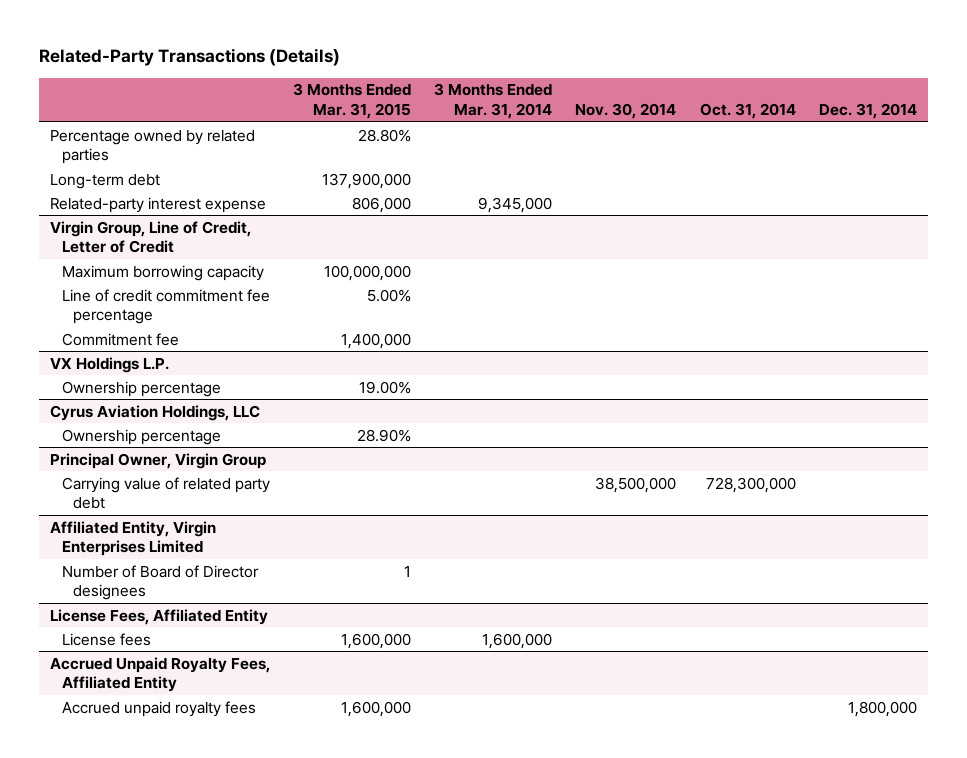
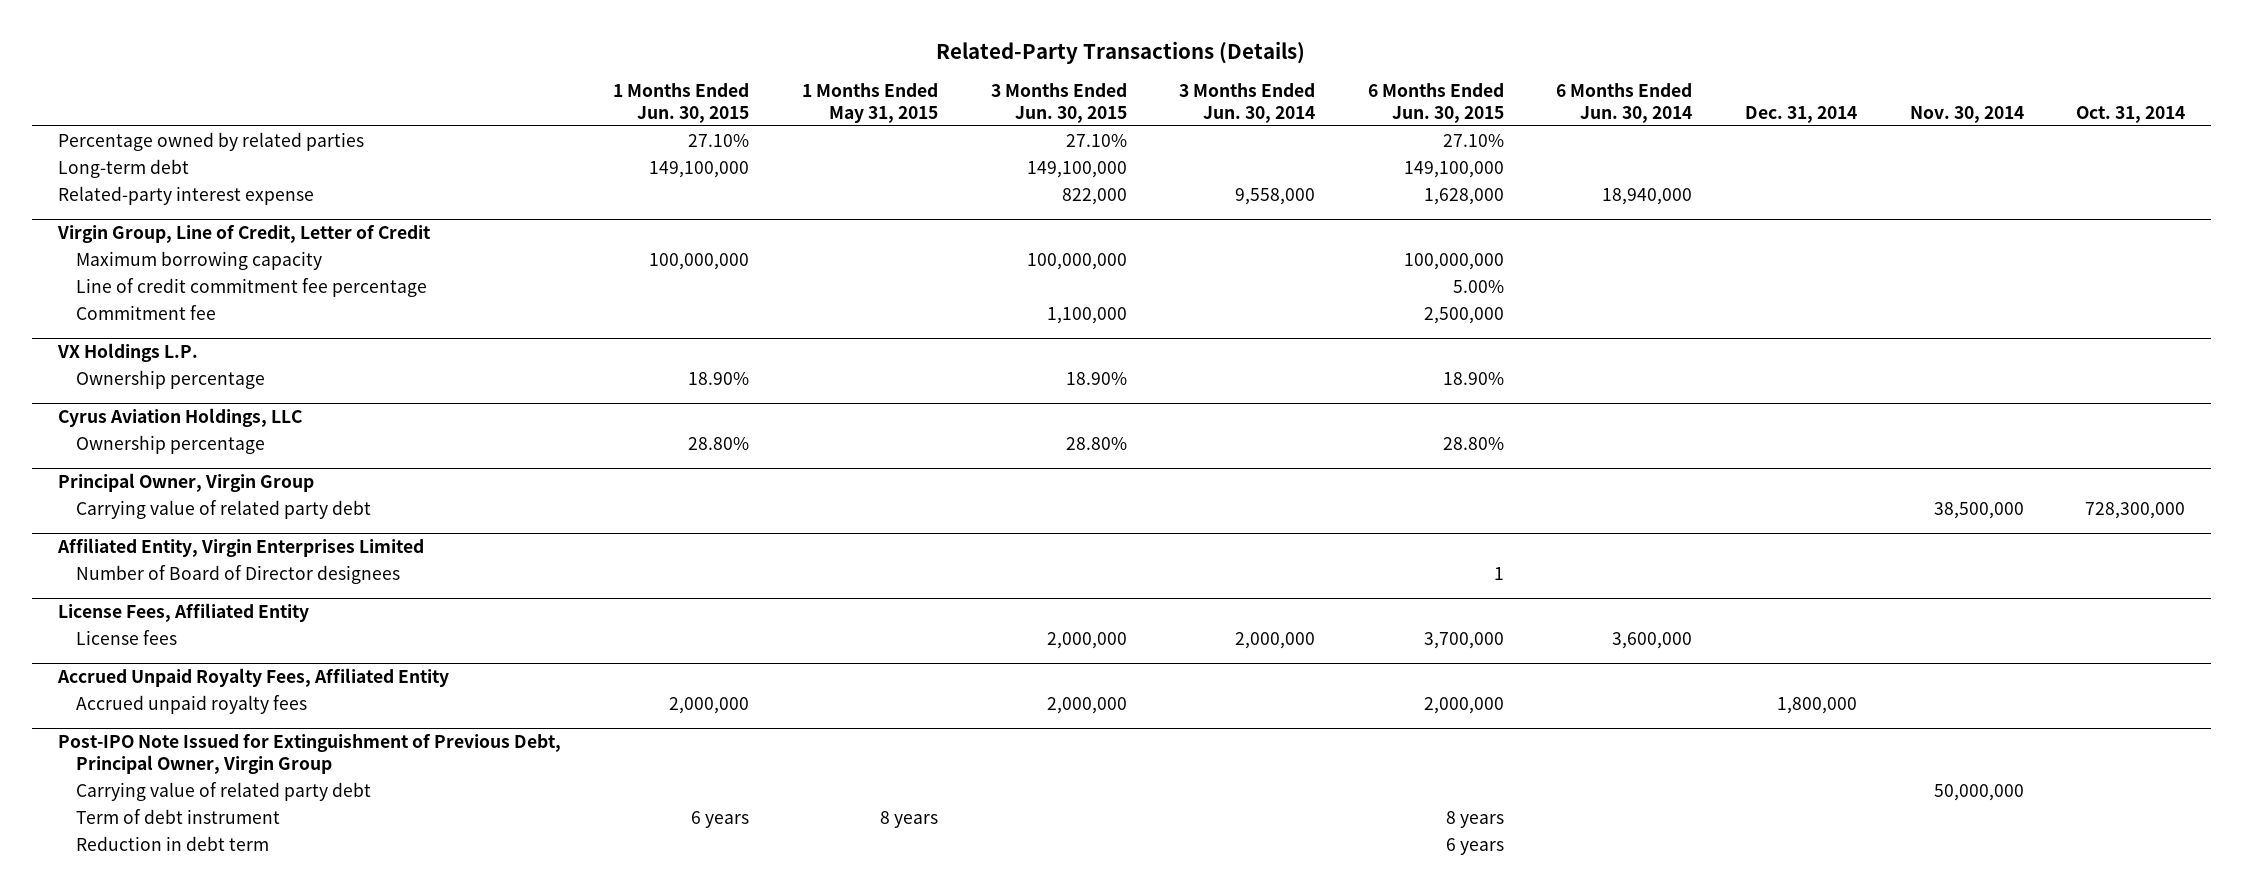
[293,83,412,120] 3 Months Ended Mar. 31, 2015 -> none
[434,83,553,120] 3 Months Ended Mar. 31, 2014 -> none
none -> [613,82,750,123] 1 Months Ended Jun. 30, 2015
none -> [802,82,939,123] 1 Months Ended May 31, 2015
none -> [990,82,1127,123] 3 Months Ended Jun. 30, 2015
none -> [1179,82,1316,123] 3 Months Ended Jun. 30, 2014
none -> [1367,82,1504,123] 6 Months Ended Jun. 30, 2015
none -> [1556,82,1693,123] 6 Months Ended Jun. 30, 2014
none -> [57,733,561,775] Post-IPO Note Issued for Extinguishment of Previous Debt, Principal Owner, Virgin Group
none -> [76,782,372,802] Carrying value of related party debt
none -> [76,809,281,825] Term of debt instrument
none -> [76,836,270,852] Reduction in debt term

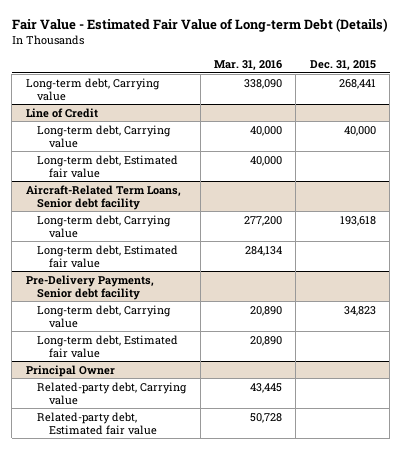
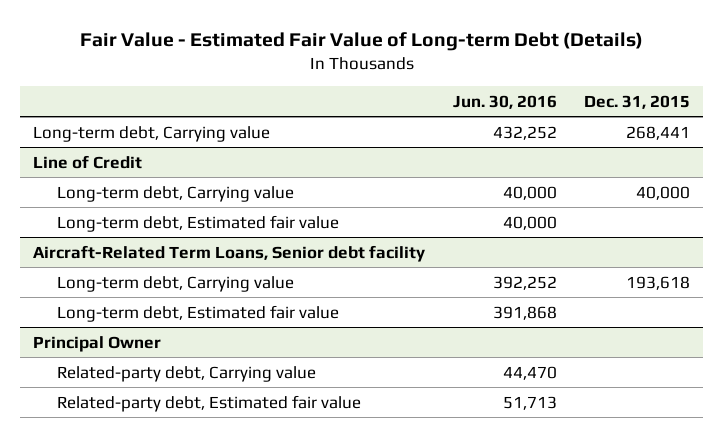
[214,60,283,71] Mar. 31, 2016 -> none
none -> [452,94,557,109] Jun. 30, 2016
[25,274,154,300] Pre-Delivery Payments, Senior debt facility -> none
[37,304,172,328] Long-term debt, Carrying value -> none
[37,334,179,358] Long-term debt, Estimated fair value -> none

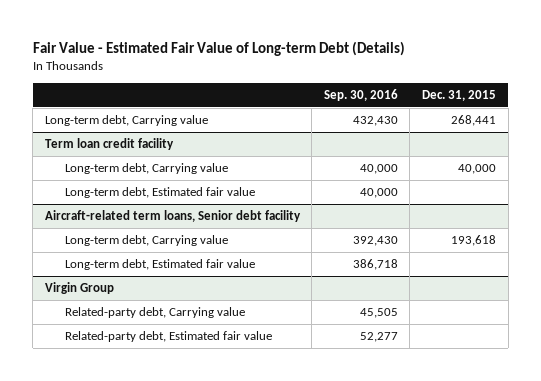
[452,94,557,109] Jun. 30, 2016 -> none
none -> [323,89,398,102] Sep. 30, 2016
[33,154,143,169] Line of Credit -> [44,137,174,150] Term loan credit facility
[33,244,426,262] Aircraft-Related Term Loans, Senior debt facility -> [44,209,301,222] Aircraft-related term loans, Senior debt facility
[33,335,162,352] Principal Owner -> [44,281,114,294] Virgin Group

